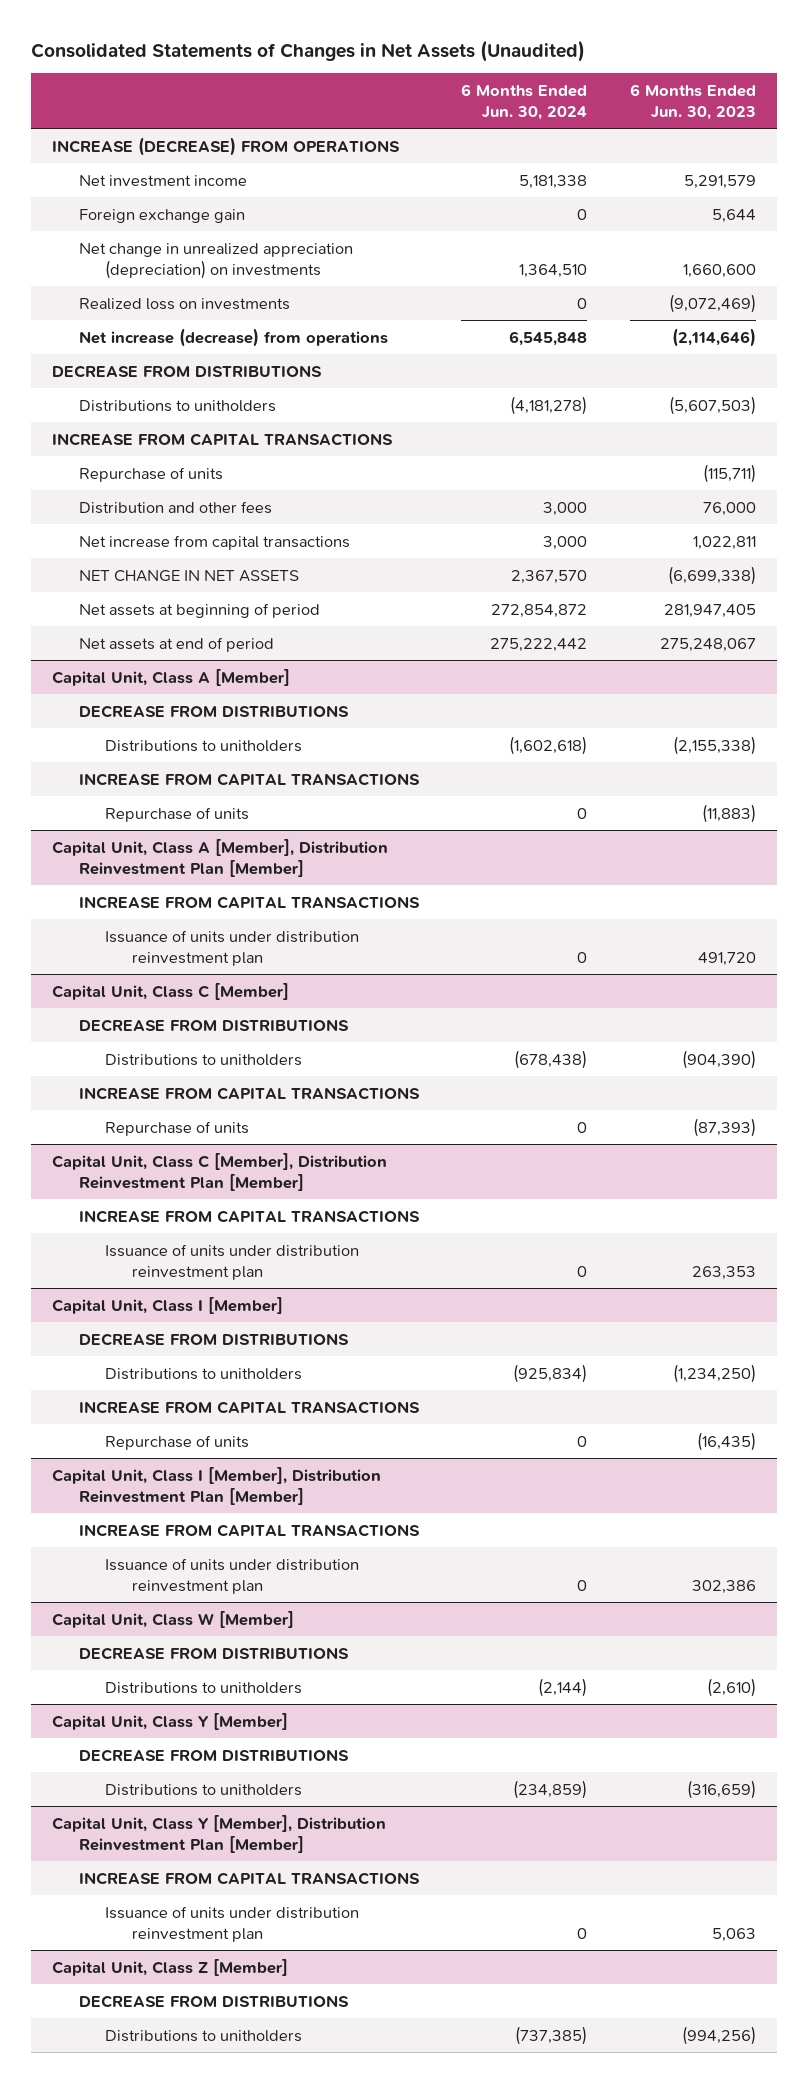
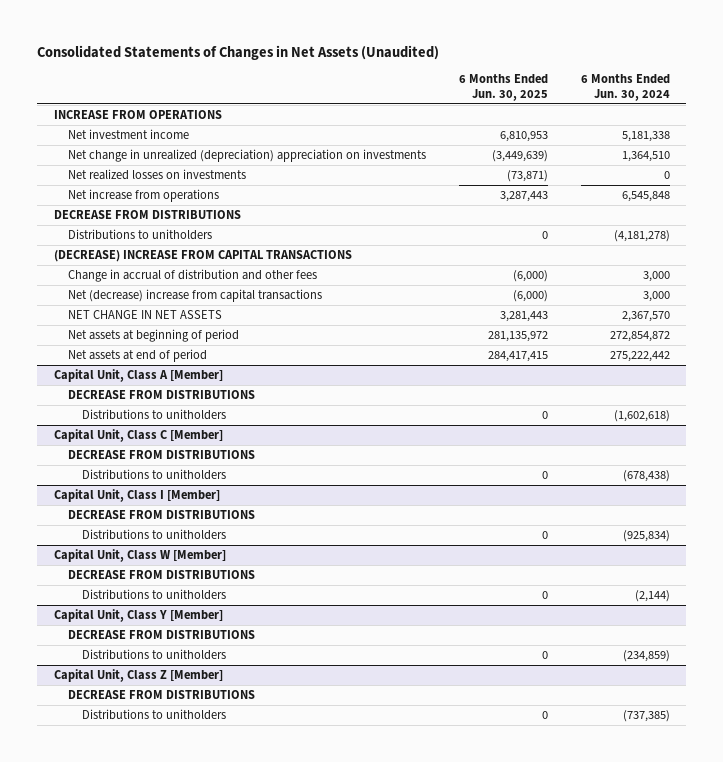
[629,84,756,121] 6 Months Ended Jun. 30, 2023 -> none
none -> [458,74,548,102] 6 Months Ended Jun. 30, 2025
[52,136,401,156] INCREASE (DECREASE) FROM OPERATIONS -> [53,109,222,119] INCREASE FROM OPERATIONS
[78,208,245,223] Foreign exchange gain -> none
[78,242,353,279] Net change in unrealized appreciation (depreciation) on investments -> [68,148,427,162] Net change in unrealized (depreciation) appreciation on investments
[78,297,290,310] Realized loss on investments -> [68,168,247,180] Net realized losses on investments
[78,327,388,347] Net increase (decrease) from operations -> [68,188,220,202] Net increase from operations
[78,466,223,482] Repurchase of units -> none
[52,432,394,446] INCREASE FROM CAPITAL TRANSACTIONS -> [53,249,352,262] (DECREASE) INCREASE FROM CAPITAL TRANSACTIONS
[78,500,272,514] Distribution and other fees -> [68,268,318,282] Change in accrual of distribution and other fees
[78,534,350,550] Net increase from capital transactions -> [68,288,323,302] Net (decrease) increase from capital transactions
[78,772,420,786] INCREASE FROM CAPITAL TRANSACTIONS -> none
[105,806,250,822] Repurchase of units -> none
[52,838,389,877] Capital Unit, Class A [Member], Distribution Reinvestment Plan [Member] -> none
[78,895,420,909] INCREASE FROM CAPITAL TRANSACTIONS -> none
[105,929,360,966] Issuance of units under distribution reinvestment plan -> none
[78,1086,420,1100] INCREASE FROM CAPITAL TRANSACTIONS -> none
[105,1120,250,1136] Repurchase of units -> none
[52,1152,388,1191] Capital Unit, Class C [Member], Distribution Reinvestment Plan [Member] -> none
[78,1209,420,1223] INCREASE FROM CAPITAL TRANSACTIONS -> none
[105,1243,360,1280] Issuance of units under distribution reinvestment plan -> none
[78,1400,420,1414] INCREASE FROM CAPITAL TRANSACTIONS -> none
[105,1434,250,1450] Repurchase of units -> none
[52,1466,382,1505] Capital Unit, Class I [Member], Distribution Reinvestment Plan [Member] -> none
[78,1523,420,1537] INCREASE FROM CAPITAL TRANSACTIONS -> none
[105,1557,360,1594] Issuance of units under distribution reinvestment plan -> none
[52,1814,387,1853] Capital Unit, Class Y [Member], Distribution Reinvestment Plan [Member] -> none
[78,1871,420,1885] INCREASE FROM CAPITAL TRANSACTIONS -> none
[105,1905,360,1942] Issuance of units under distribution reinvestment plan -> none

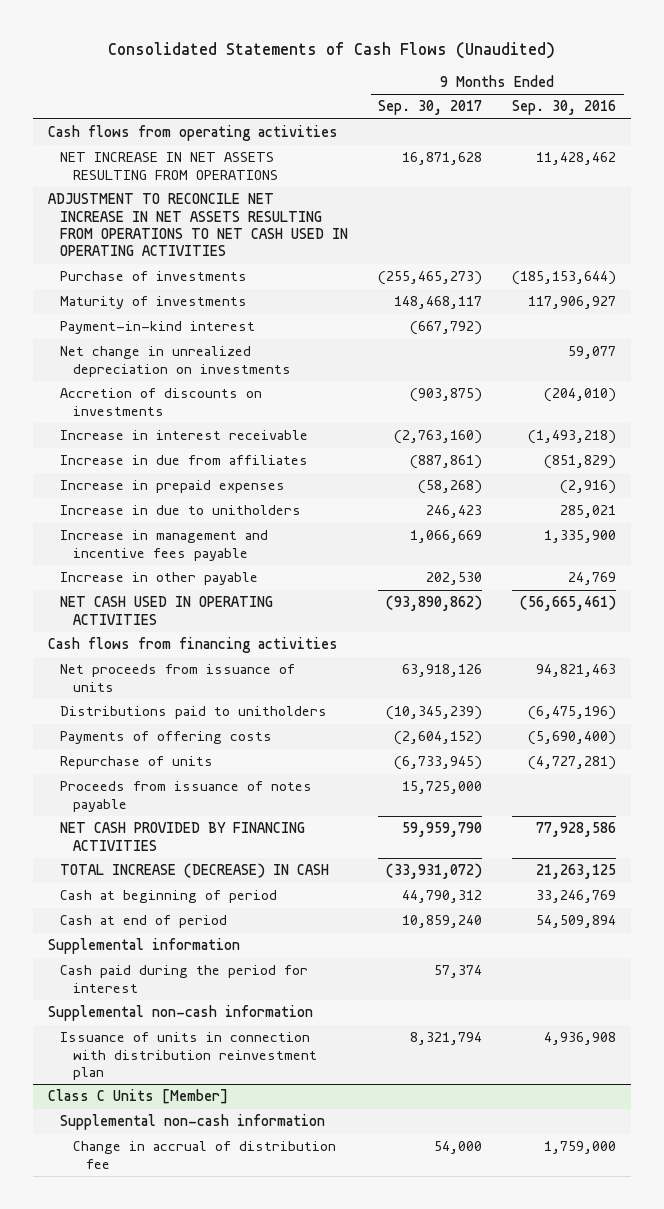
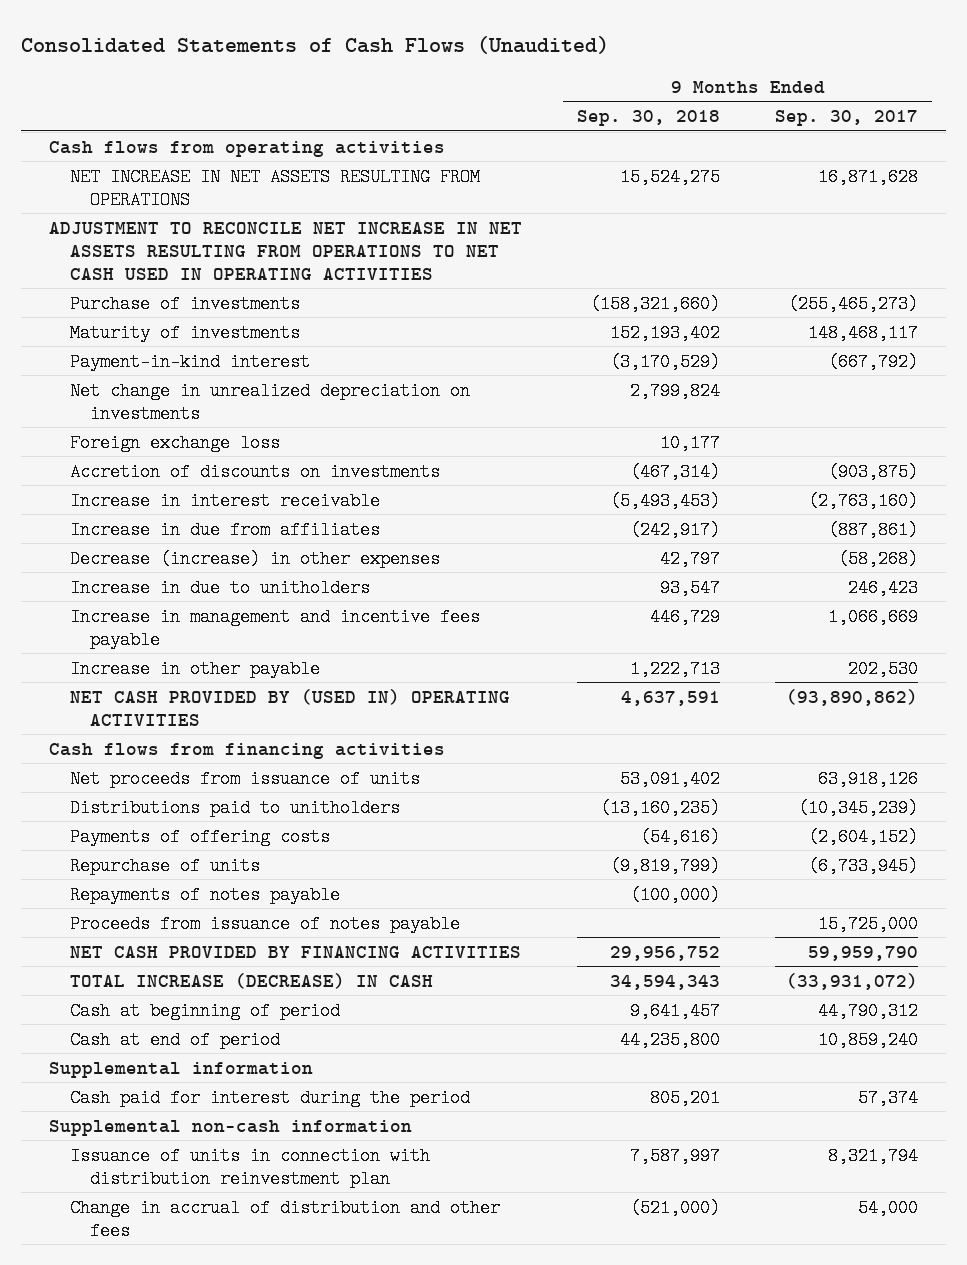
[512,100,617,116] Sep. 30, 2016 -> none
none -> [577,110,721,127] Sep. 30, 2018
none -> [69,433,280,452] Foreign exchange loss
[60,480,286,494] Increase in prepaid expenses -> [69,549,440,568] Decrease (increase) in other expenses
[60,596,274,625] NET CASH USED IN OPERATING ACTIVITIES -> [69,688,510,726] NET CASH PROVIDED BY (USED IN) OPERATING ACTIVITIES
none -> [69,885,340,904] Repayments of notes payable
[60,965,309,993] Cash paid during the period for interest -> [69,1088,470,1107] Cash paid for interest during the period
[47,1089,228,1105] Class C Units [Member] -> none
[60,1114,326,1131] Supplemental non-cash information -> none
[72,1141,336,1169] Change in accrual of distribution fee -> [69,1198,500,1240] Change in accrual of distribution and other fees

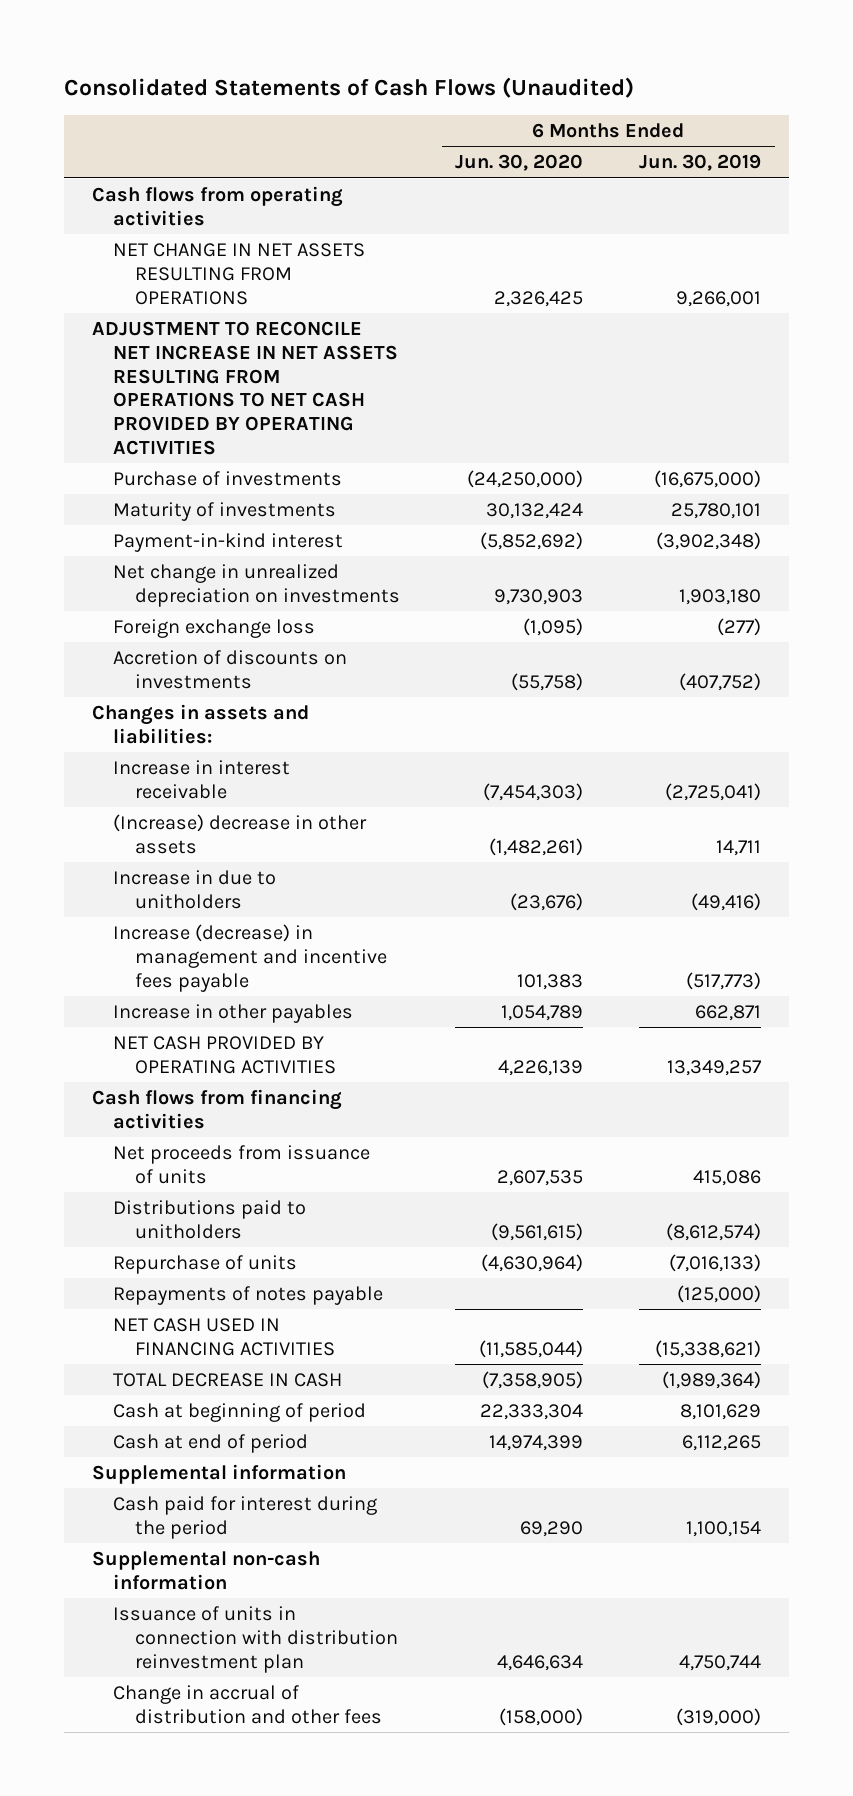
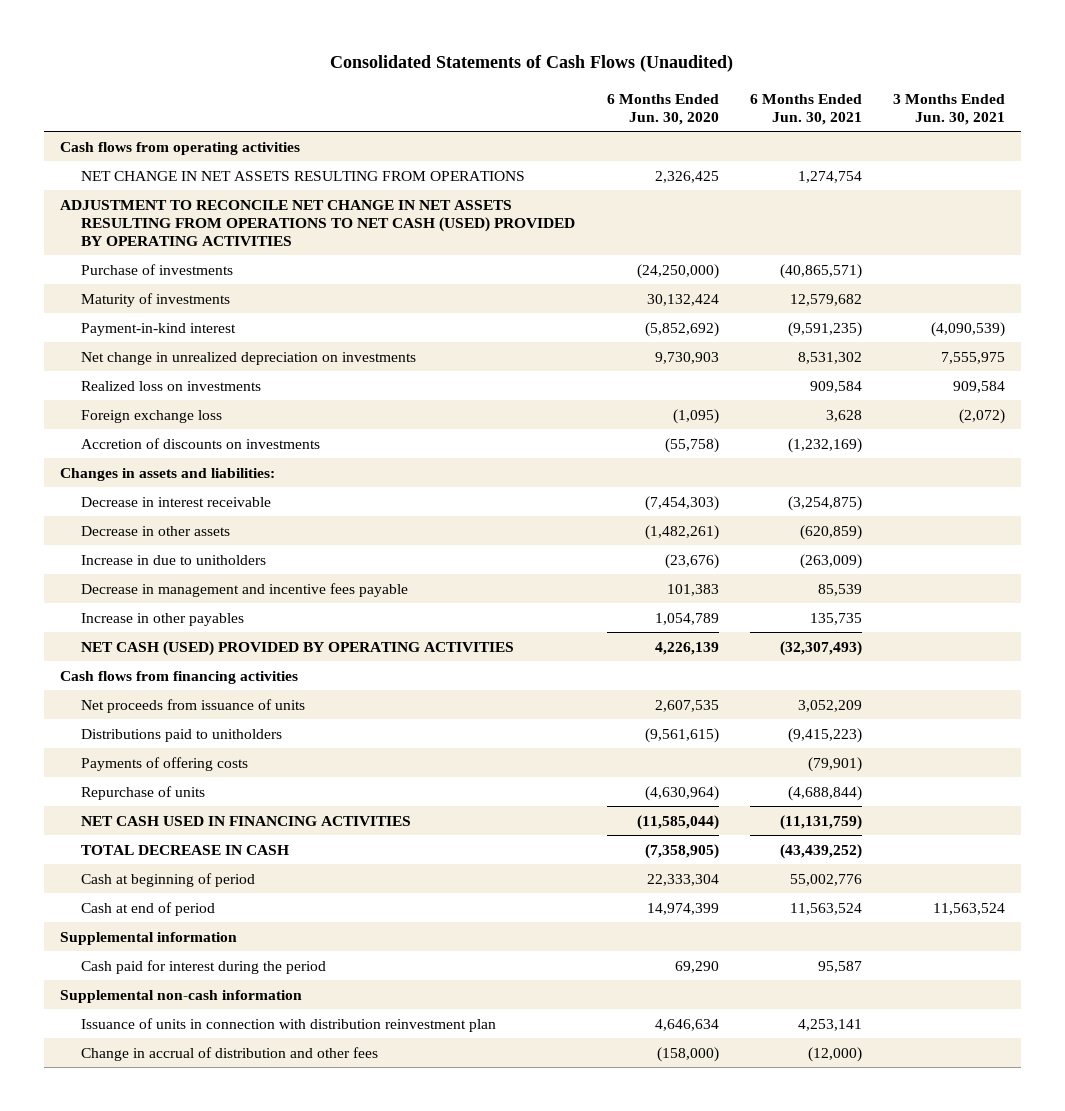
[639,154,762,172] Jun. 30, 2019 -> none
none -> [749,93,862,125] 6 Months Ended Jun. 30, 2021
none -> [893,93,1006,125] 3 Months Ended Jun. 30, 2021
[91,320,399,455] ADJUSTMENT TO RECONCILE NET INCREASE IN NET ASSETS RESULTING FROM OPERATIONS TO NET CASH PROVIDED BY OPERATING ACTIVITIES -> [59,199,576,246] ADJUSTMENT TO RECONCILE NET CHANGE IN NET ASSETS RESULTING FROM OPERATIONS TO NET CASH (USED) PROVIDED BY OPERATING ACTIVITIES
none -> [81,380,262,391] Realized loss on investments
[113,759,291,799] Increase in interest receivable -> [81,496,272,507] Decrease in interest receivable
[113,813,368,854] (Increase) decrease in other assets -> [81,525,231,536] Decrease in other assets
[113,923,387,992] Increase (decrease) in management and incentive fees payable -> [81,582,409,597] Decrease in management and incentive fees payable
[113,1035,336,1074] NET CASH PROVIDED BY OPERATING ACTIVITIES -> [81,640,515,656] NET CASH (USED) PROVIDED BY OPERATING ACTIVITIES
none -> [81,756,249,771] Payments of offering costs
[113,1285,384,1305] Repayments of notes payable -> none

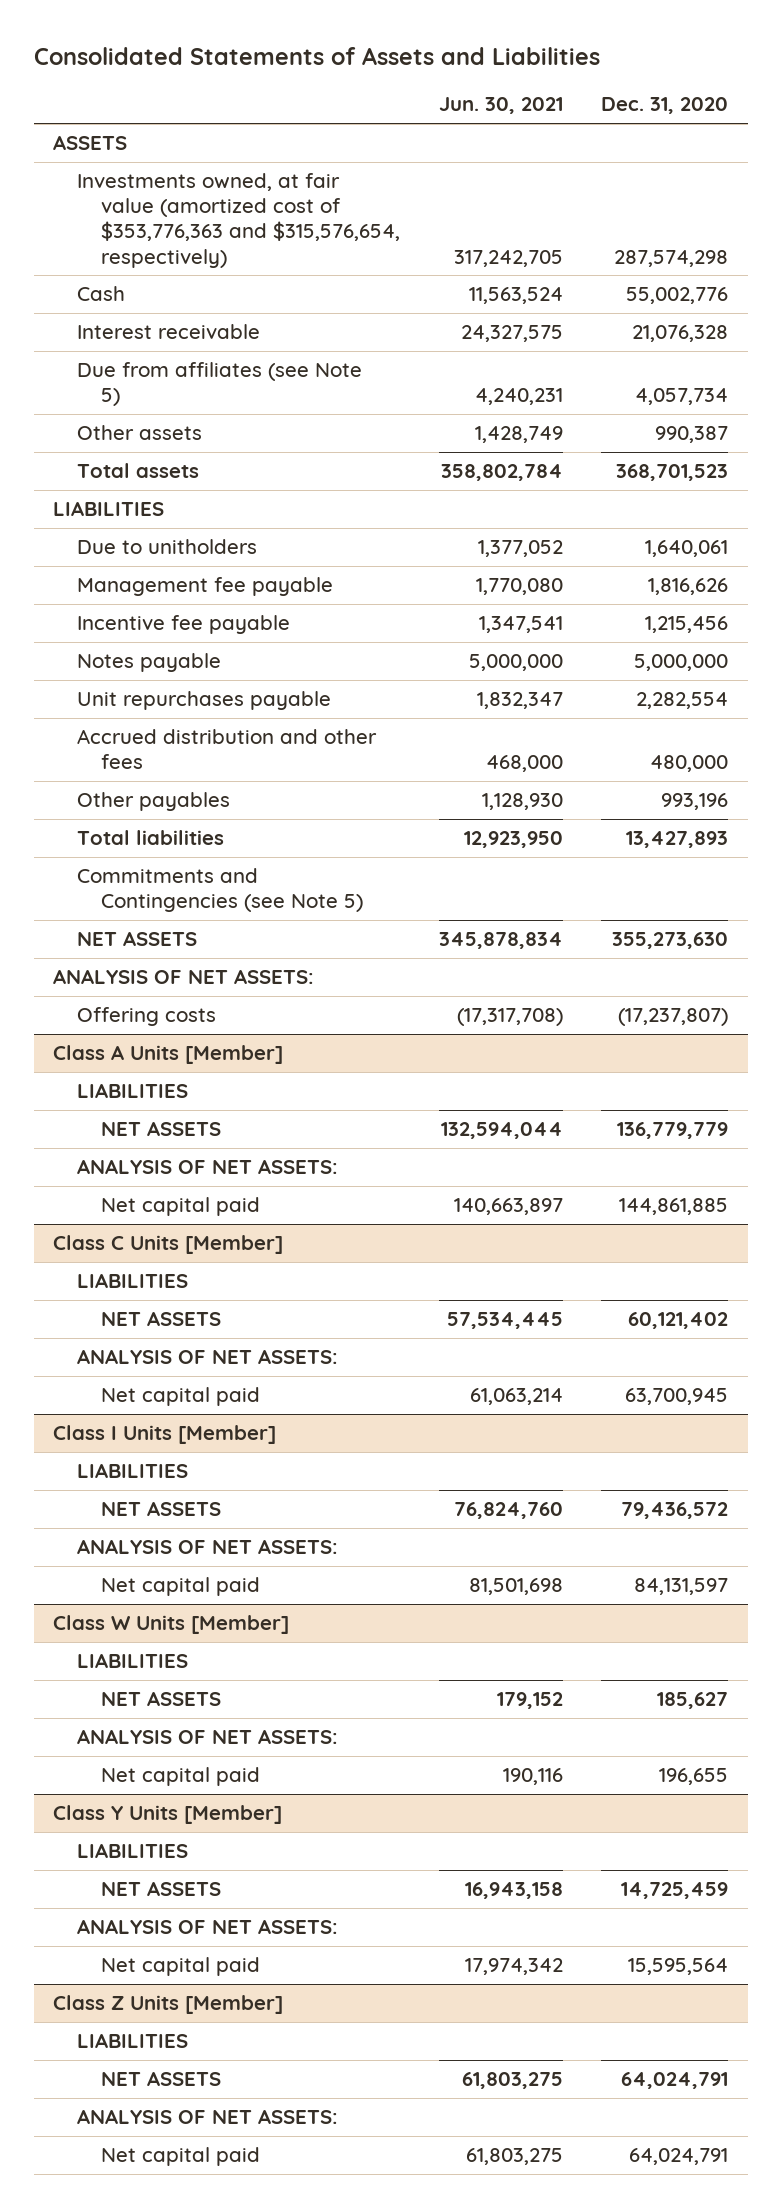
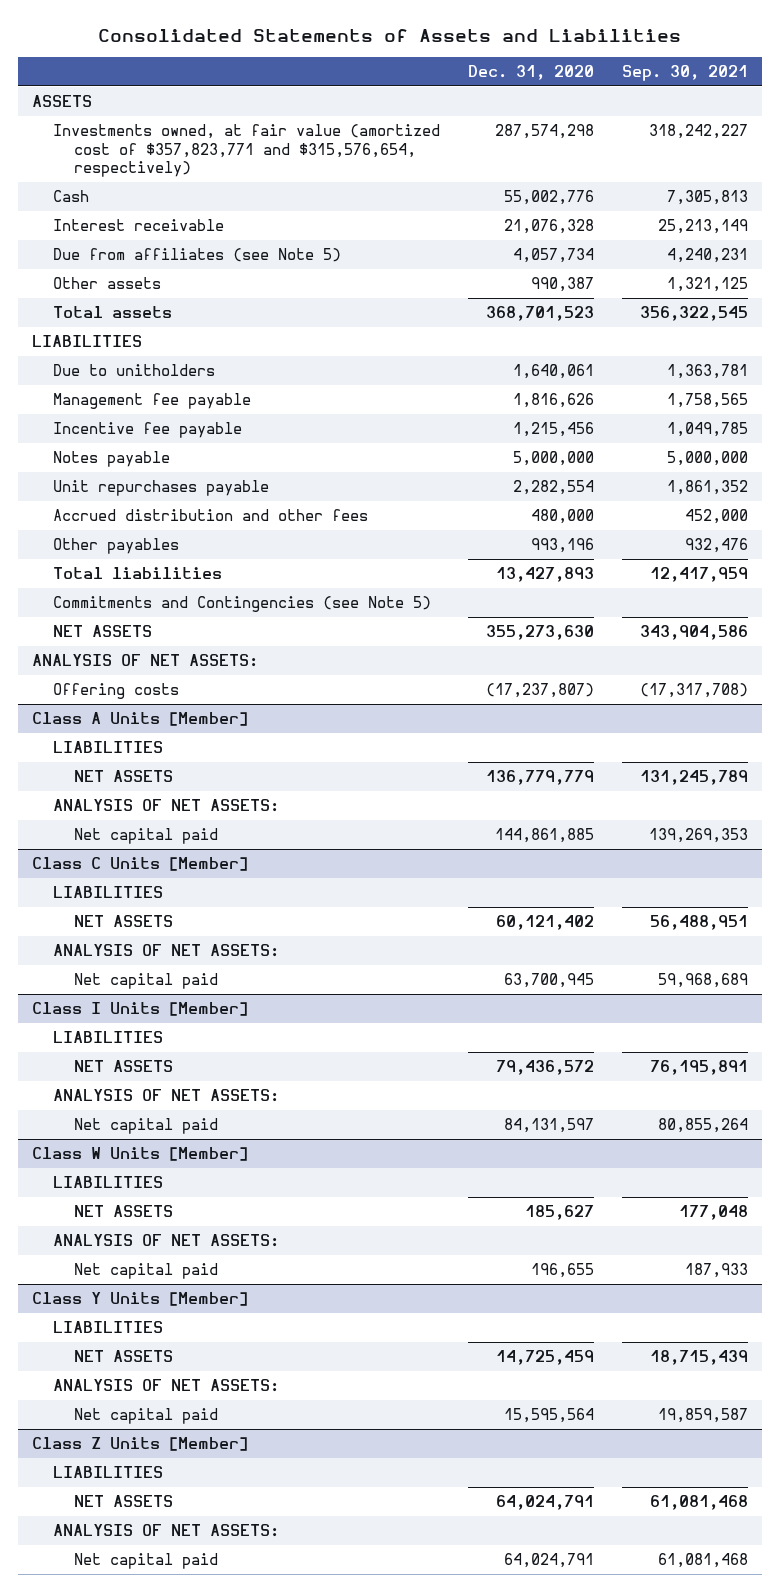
[438,97,563,115] Jun. 30, 2021 -> none
none -> [621,64,748,81] Sep. 30, 2021
[76,173,400,268] Investments owned, at fair value (amortized cost of $353,776,363 and $315,576,654, respectively) -> [53,124,441,178] Investments owned, at fair value (amortized cost of $357,823,771 and $315,576,654, respectively)

